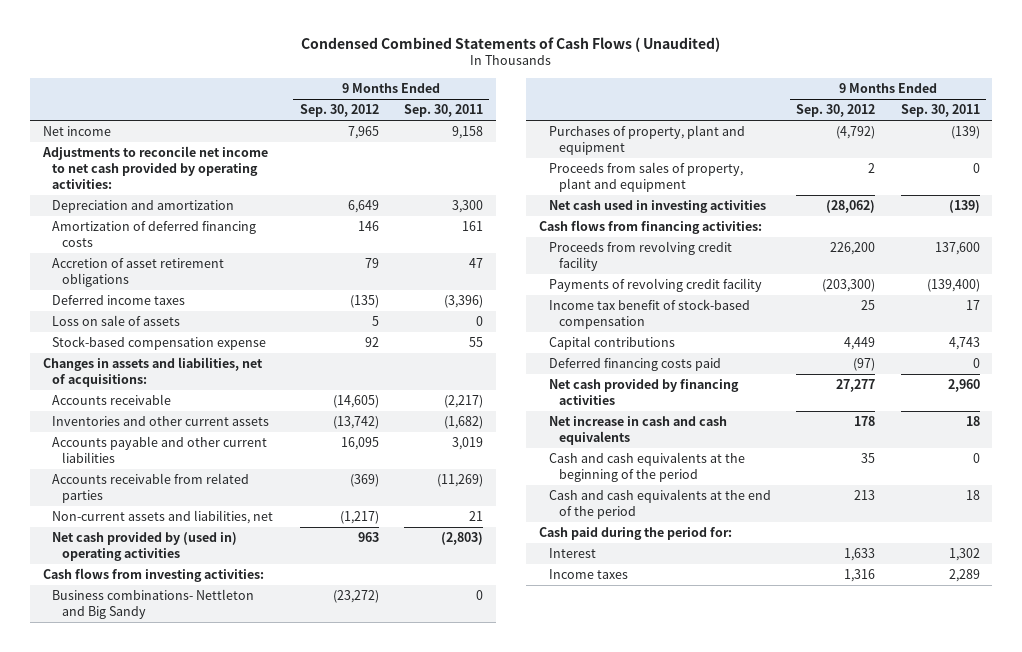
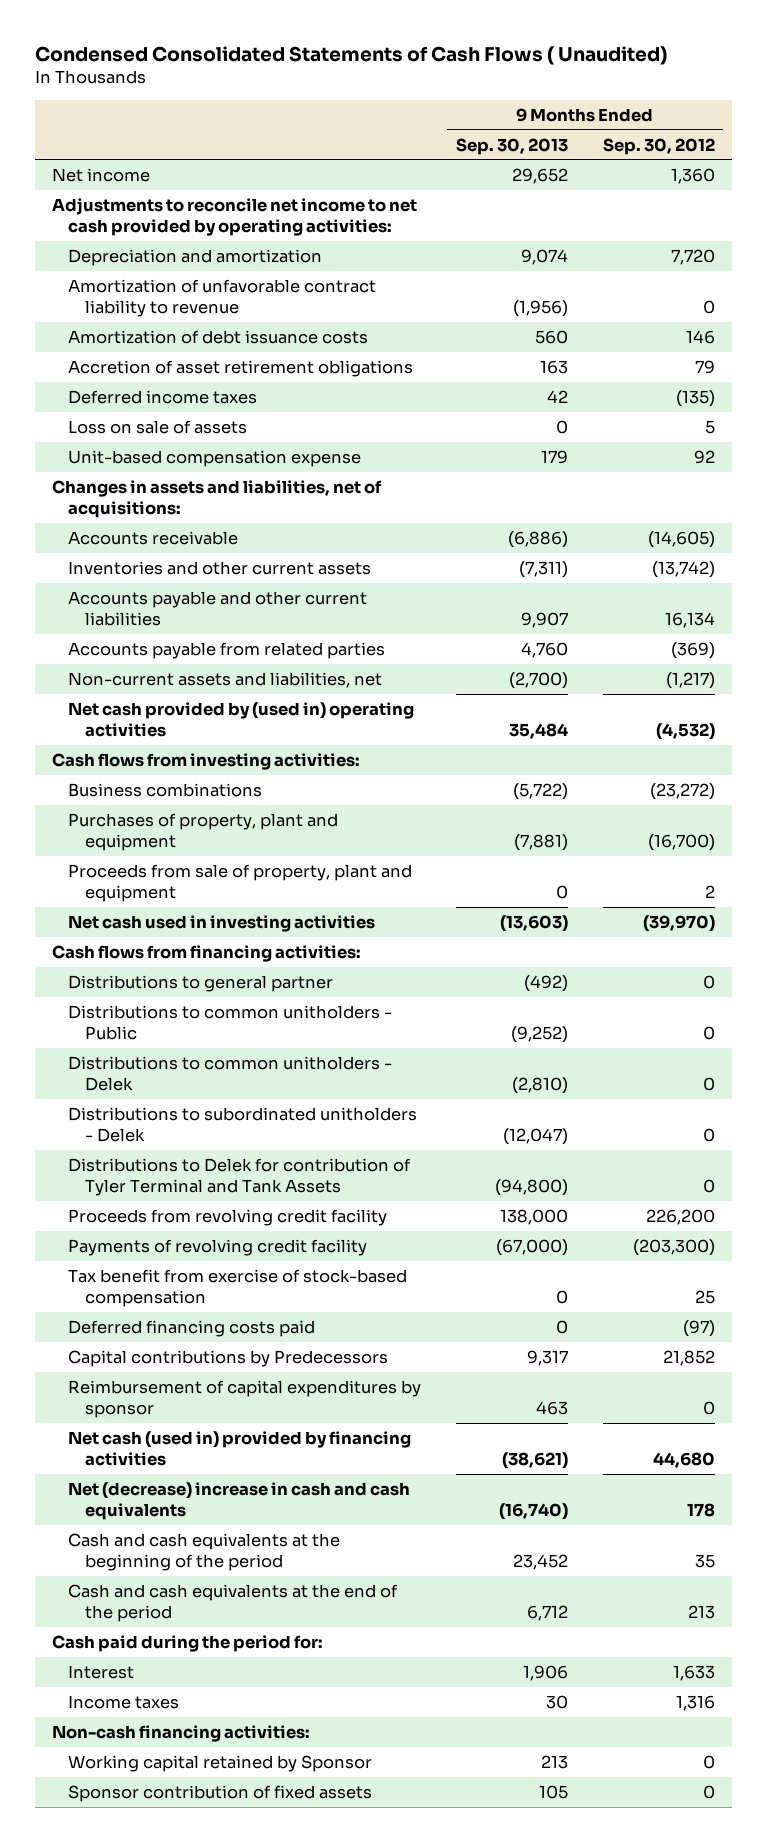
[301,36,721,52] Condensed Combined Statements of Cash Flows ( Unaudited) -> [34,45,667,65] Condensed Consolidated Statements of Cash Flows ( Unaudited)
[404,104,484,118] Sep. 30, 2011 -> none
none -> [456,137,569,155] Sep. 30, 2013
[347,126,379,140] 7,965 -> [670,167,715,184] 1,360
[347,200,379,214] 6,649 -> [670,248,715,265] 7,720
none -> [68,278,377,317] Amortization of unfavorable contract liability to revenue
[52,221,257,247] Amortization of deferred financing costs -> [68,329,369,344] Amortization of debt issuance costs
[52,336,267,351] Stock-based compensation expense -> [68,449,362,467] Unit-based compensation expense
[340,437,379,451] 16,095 -> [664,611,715,628] 16,134
[52,473,250,503] Accounts receivable from related parties -> [68,641,386,659] Accounts payable from related parties
[357,532,379,543] 963 -> [655,722,715,740] (4,532)
[52,589,255,619] Business combinations- Nettleton and Big Sandy -> [68,782,263,797] Business combinations
[836,126,876,140] (4,792) -> [647,833,715,851] (16,700)
[548,162,743,192] Proceeds from sales of property, plant and equipment -> [68,863,413,902] Proceeds from sale of property, plant and equipment
[826,200,876,214] (28,062) -> [642,914,715,932] (39,970)
none -> [68,974,334,992] Distributions to general partner
none -> [68,1004,393,1040] Distributions to common unitholders - Public
none -> [68,1055,393,1091] Distributions to common unitholders - Delek
none -> [68,1106,418,1142] Distributions to subordinated unitholders - Delek
none -> [68,1157,412,1196] Distributions to Delek for contribution of Tyler Terminal and Tank Assets
[548,336,675,351] Capital contributions -> none
[548,299,750,329] Income tax benefit of stock-based compensation -> [68,1268,408,1307] Tax benefit from exercise of stock-based compensation
none -> [68,1349,389,1367] Capital contributions by Predecessors
none -> [68,1379,422,1418] Reimbursement of capital expenditures by sponsor
[548,379,739,405] Net cash provided by financing activities -> [68,1430,412,1466] Net cash (used in) provided by financing activities
[836,379,876,393] 27,277 -> [652,1451,715,1468] 44,680
[548,416,727,445] Net increase in cash and cash equivalents -> [68,1481,411,1520] Net (decrease) increase in cash and cash equivalents
none -> [52,1724,311,1742] Non-cash financing activities:
none -> [68,1754,373,1772] Working capital retained by Sponsor
none -> [68,1784,373,1802] Sponsor contribution of fixed assets

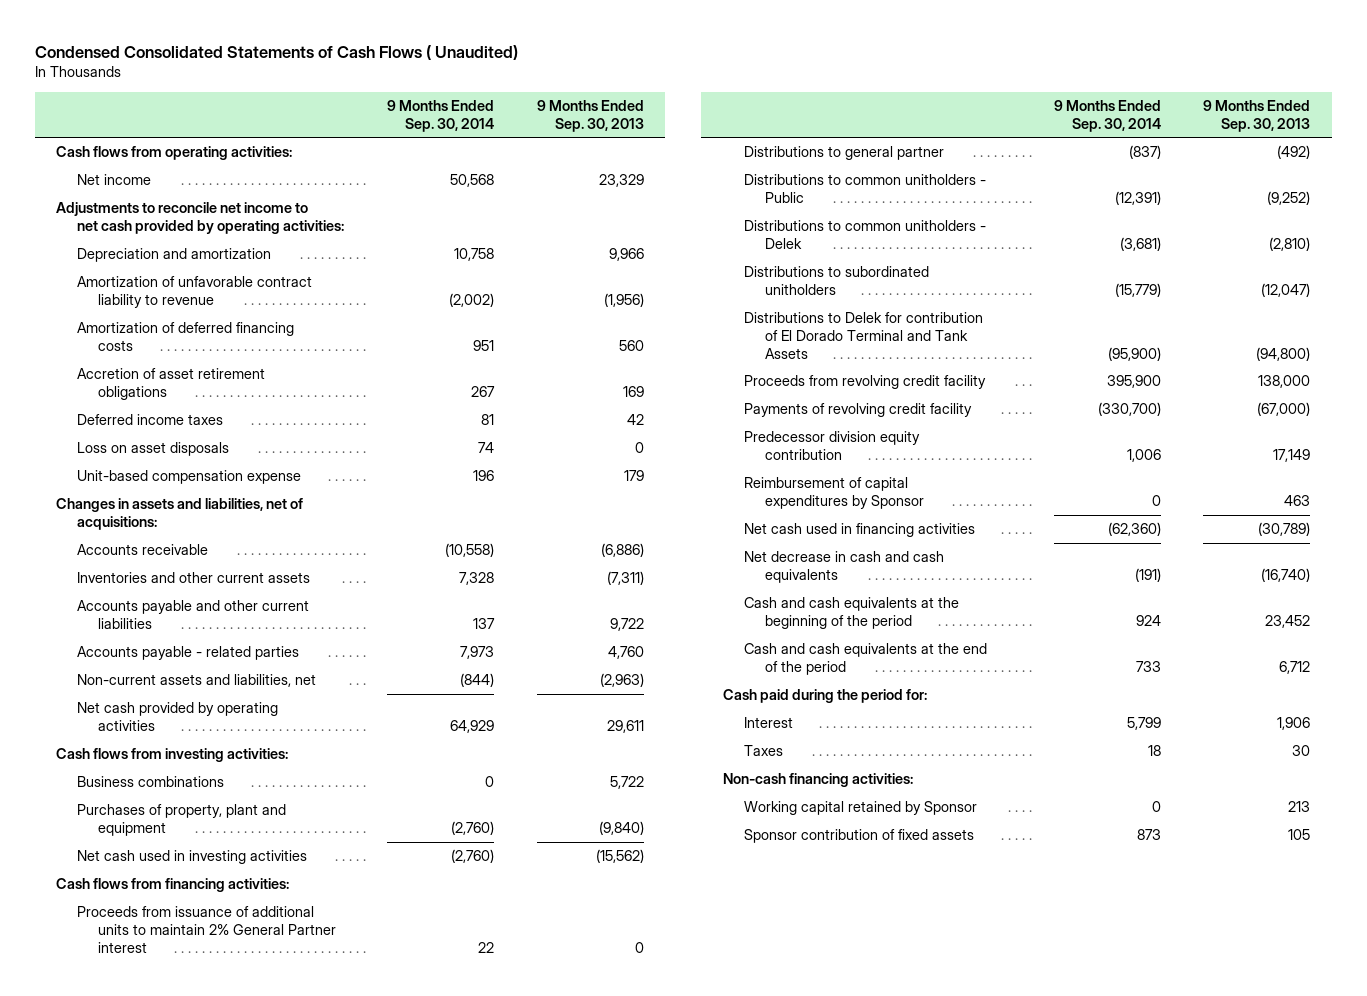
[602,137,715,155] Sep. 30, 2012 -> none
none -> [387,100,495,132] 9 Months Ended Sep. 30, 2014
none -> [56,146,293,161] Cash flows from operating activities:
[512,167,569,184] 29,652 -> [598,174,644,188] 23,329
[521,248,569,265] 9,074 -> [608,248,644,262] 9,966
[68,329,369,344] Amortization of debt issuance costs -> [77,322,295,352] Amortization of deferred financing costs
[540,359,569,374] 163 -> [622,386,644,398] 169
[68,419,248,434] Loss on sale of assets -> [77,442,230,457] Loss on asset disposals
[521,611,569,628] 9,907 -> [609,618,644,632] 9,722
[68,641,386,659] Accounts payable from related parties -> [77,646,300,661] Accounts payable - related parties
[509,671,569,689] (2,700) -> [599,673,644,688] (2,963)
[68,701,415,737] Net cash provided by (used in) operating activities -> [77,702,279,732] Net cash provided by operating activities
[509,722,569,739] 35,484 -> [606,720,644,734] 29,611
[68,863,413,902] Proceeds from sale of property, plant and equipment -> none
[513,782,569,800] (5,722) -> [609,776,644,790] 5,722
[514,833,569,851] (7,881) -> [598,821,644,836] (9,840)
[500,914,569,932] (13,603) -> [595,849,644,864] (15,562)
none -> [77,906,337,953] Proceeds from issuance of additional units to maintain 2% General Partner interest
[68,1106,418,1142] Distributions to subordinated unitholders - Delek -> [743,266,929,296] Distributions to subordinated unitholders
[68,1157,412,1196] Distributions to Delek for contribution of Tyler Terminal and Tank Assets -> [743,312,983,359] Distributions to Delek for contribution of El Dorado Terminal and Tank Assets
[68,1268,408,1307] Tax benefit from exercise of stock-based compensation -> none
[68,1319,316,1337] Deferred financing costs paid -> none
[68,1349,389,1367] Capital contributions by Predecessors -> none
none -> [743,431,920,461] Predecessor division equity contribution
[68,1379,422,1418] Reimbursement of capital expenditures by sponsor -> [743,477,924,510] Reimbursement of capital expenditures by Sponsor
[68,1430,412,1466] Net cash (used in) provided by financing activities -> [743,523,975,538] Net cash used in financing activities
[502,1451,569,1469] (38,621) -> [1258,522,1311,537] (30,789)
[68,1481,411,1520] Net (decrease) increase in cash and cash equivalents -> [743,551,944,584] Net decrease in cash and cash equivalents
[68,1694,180,1709] Income taxes -> [743,745,783,757] Taxes

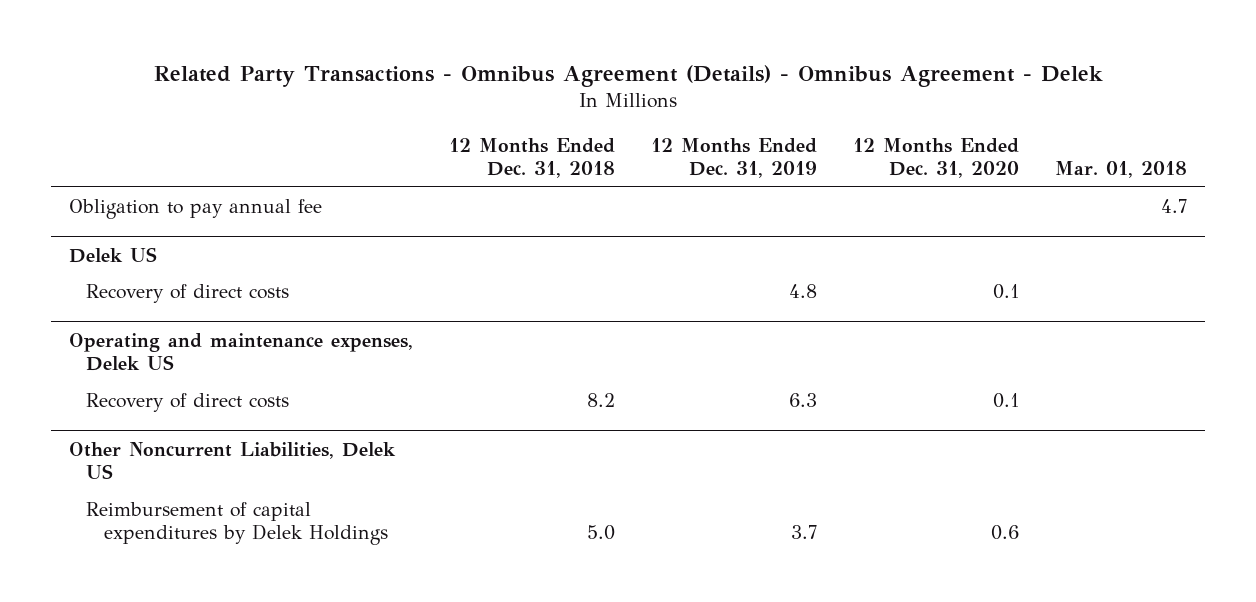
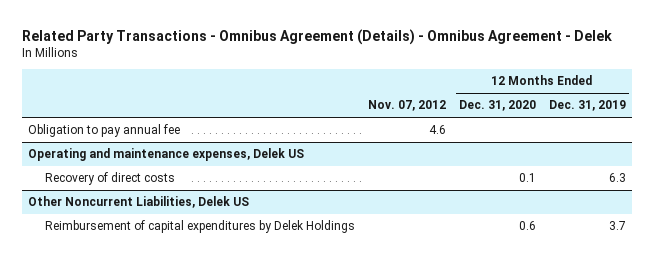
[449,137,616,179] 12 Months Ended Dec. 31, 2018 -> none
[1054,161,1187,179] Mar. 01, 2018 -> none
none -> [368,100,447,112] Nov. 07, 2012
[69,246,158,263] Delek US -> none
[86,283,290,303] Recovery of direct costs -> none

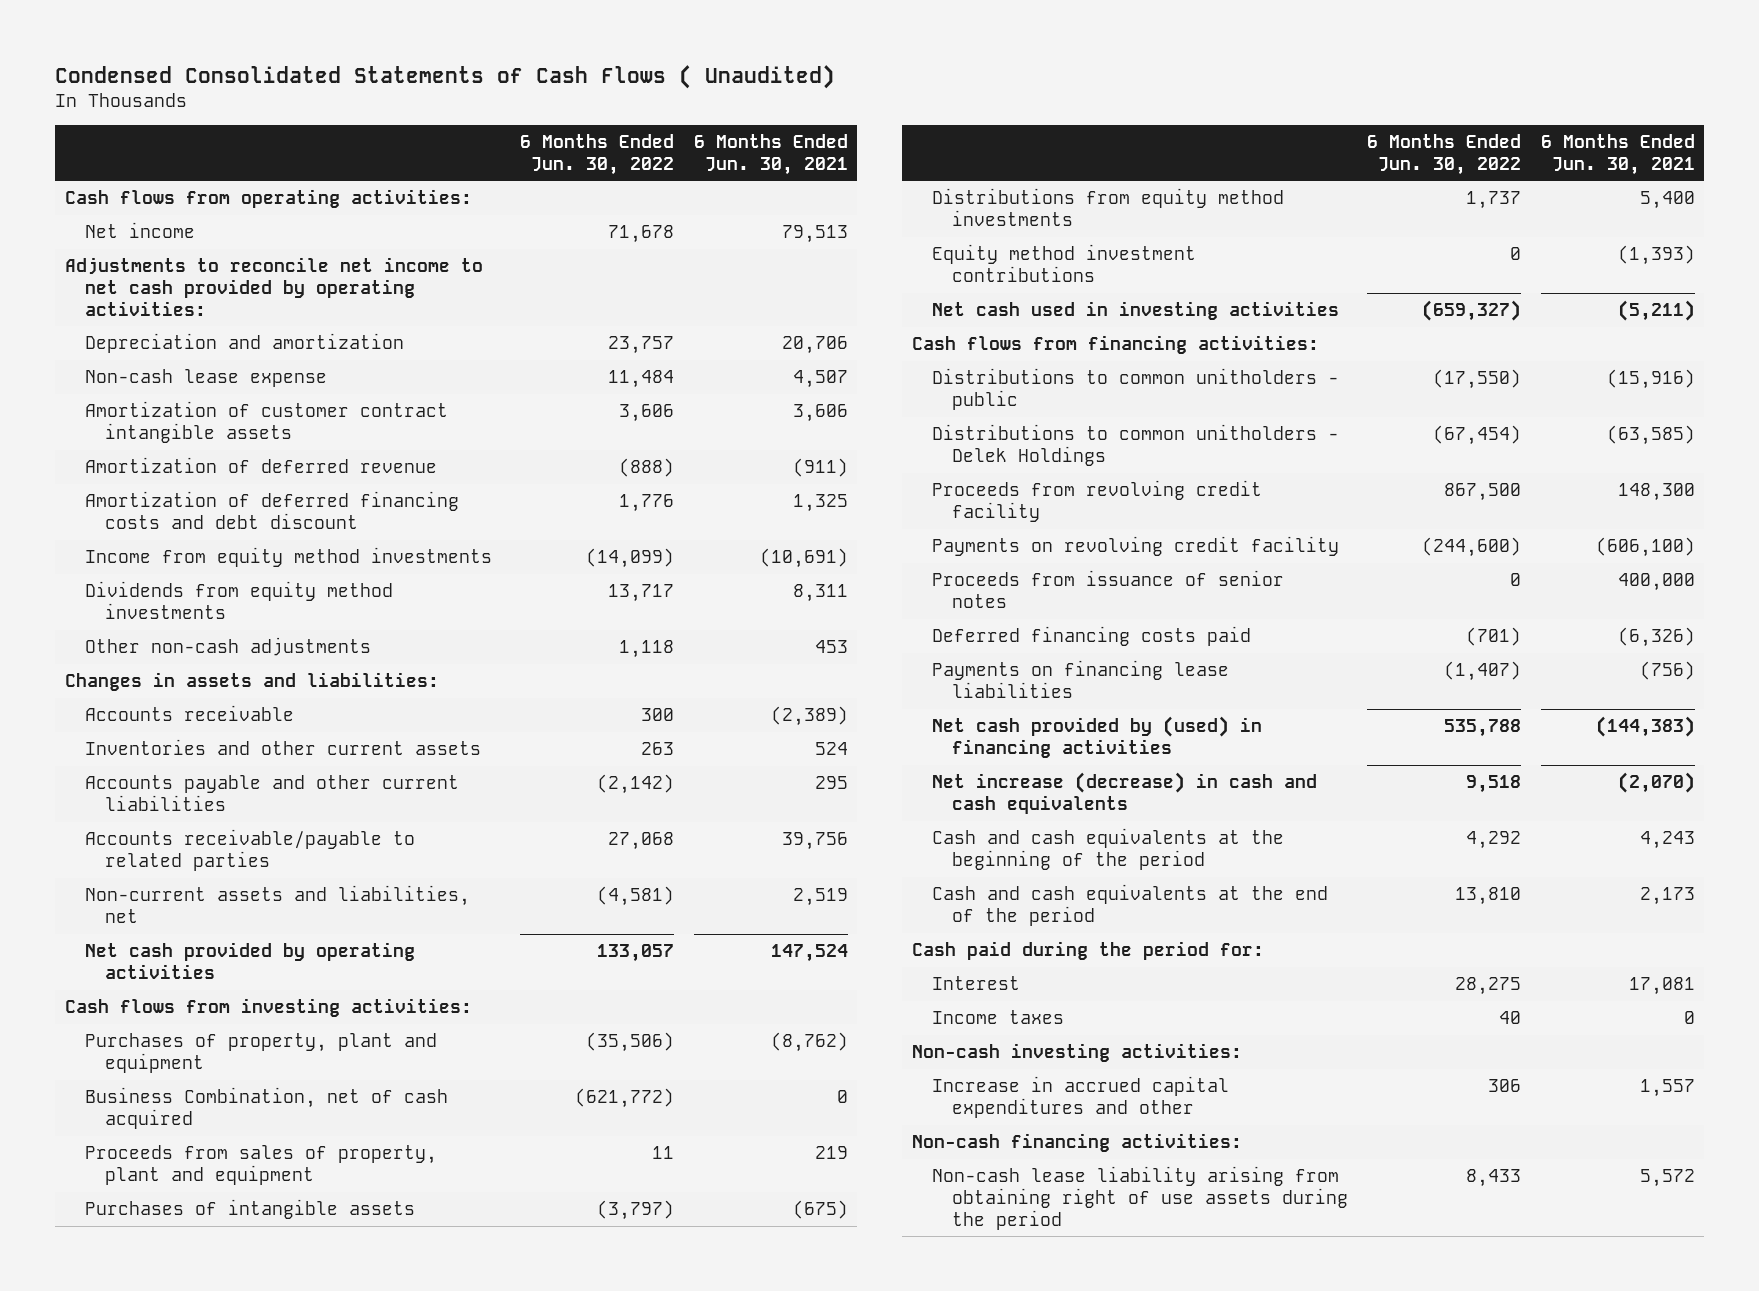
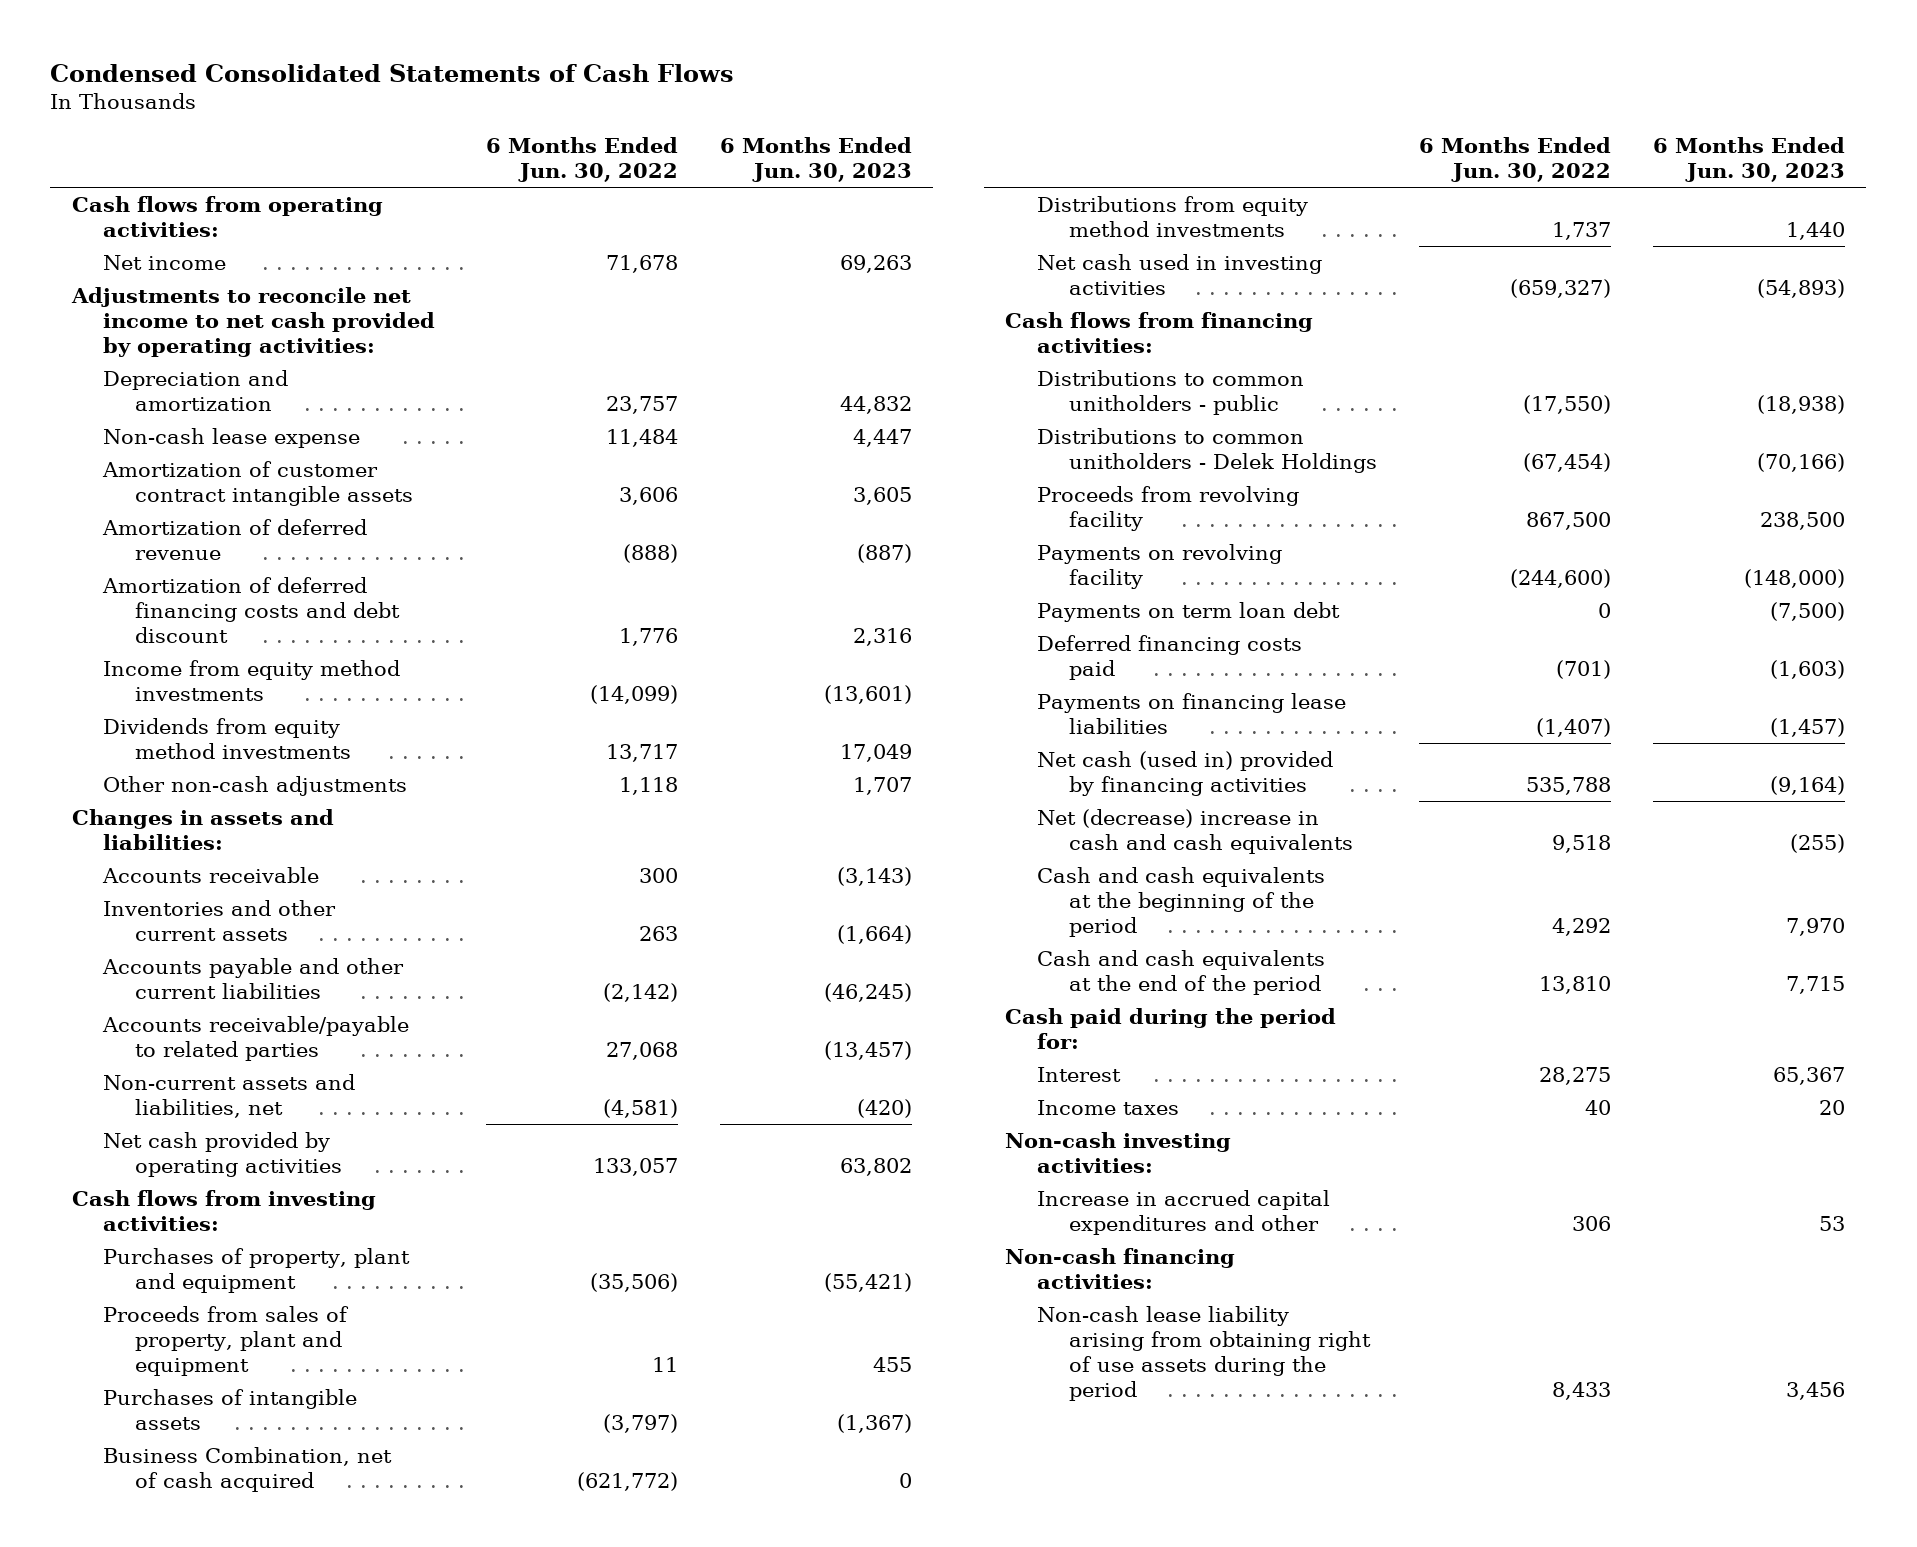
[55,64,836,89] Condensed Consolidated Statements of Cash Flows ( Unaudited) -> [50,63,735,82] Condensed Consolidated Statements of Cash Flows
[693,133,848,175] 6 Months Ended Jun. 30, 2021 -> none
none -> [719,137,912,183] 6 Months Ended Jun. 30, 2023
[84,1087,448,1129] Business Combination, net of cash acquired -> [103,1446,393,1492] Business Combination, net of cash acquired
[931,244,1196,282] Equity method investment contributions -> none
[931,570,1284,608] Proceeds from issuance of senior notes -> none
[931,480,1262,522] Proceeds from revolving credit facility -> [1036,485,1299,531] Proceeds from revolving facility
[931,536,1339,557] Payments on revolving credit facility -> [1036,543,1282,589] Payments on revolving facility
none -> [1036,601,1340,622] Payments on term loan debt
[931,716,1262,758] Net cash provided by (used) in financing activities -> [1036,750,1333,796] Net cash (used in) provided by financing activities
[931,772,1317,814] Net increase (decrease) in cash and cash equivalents -> [1036,808,1353,854] Net (decrease) increase in cash and cash equivalents

